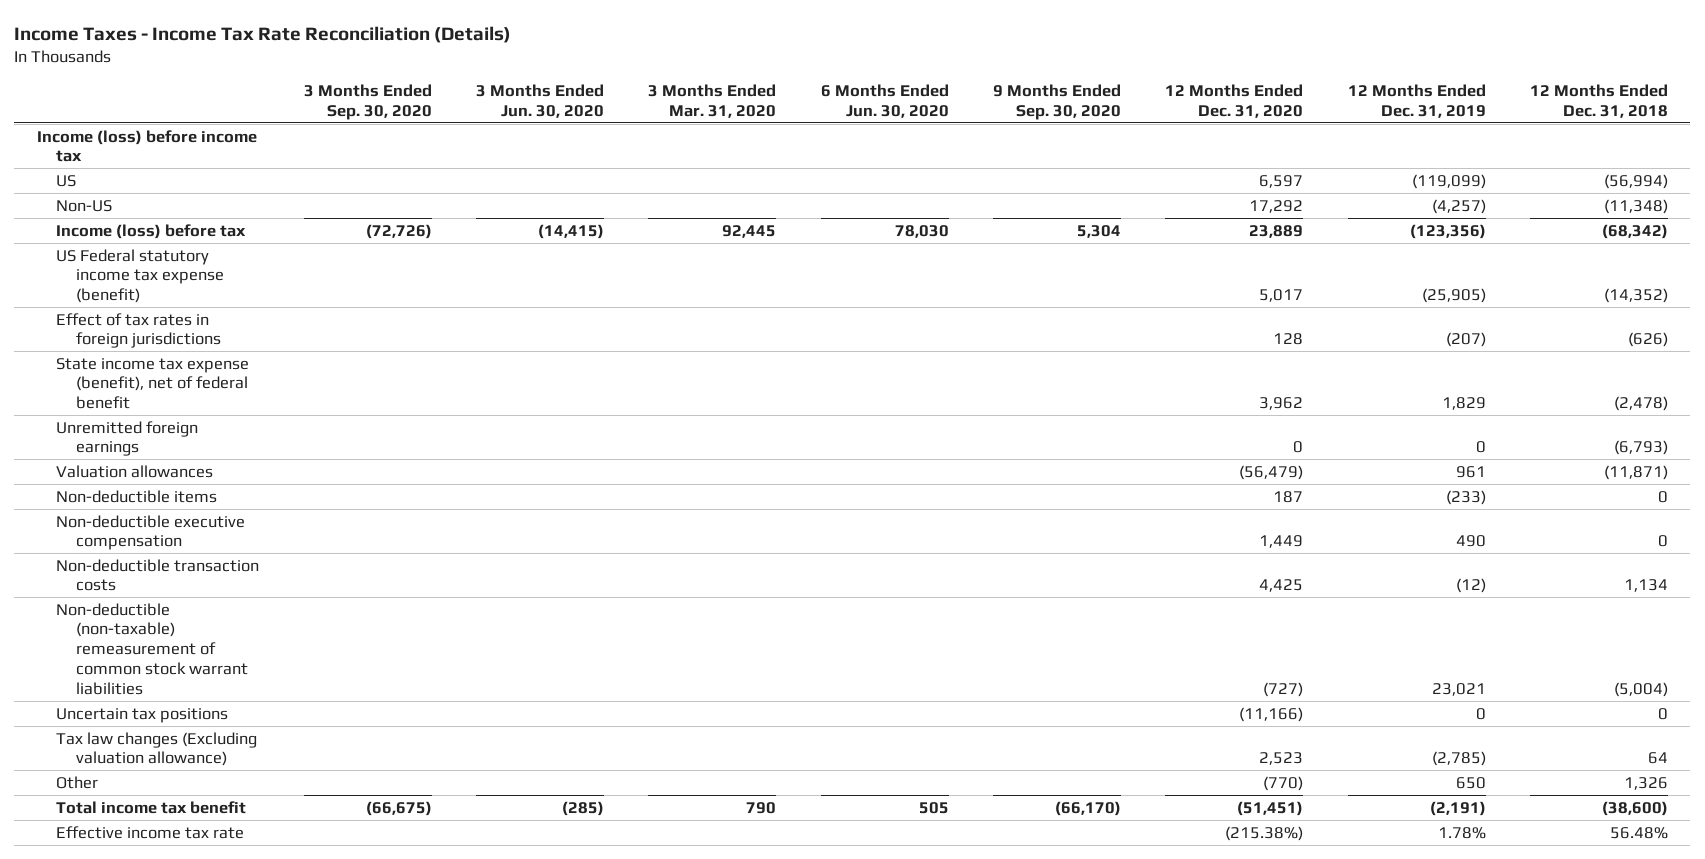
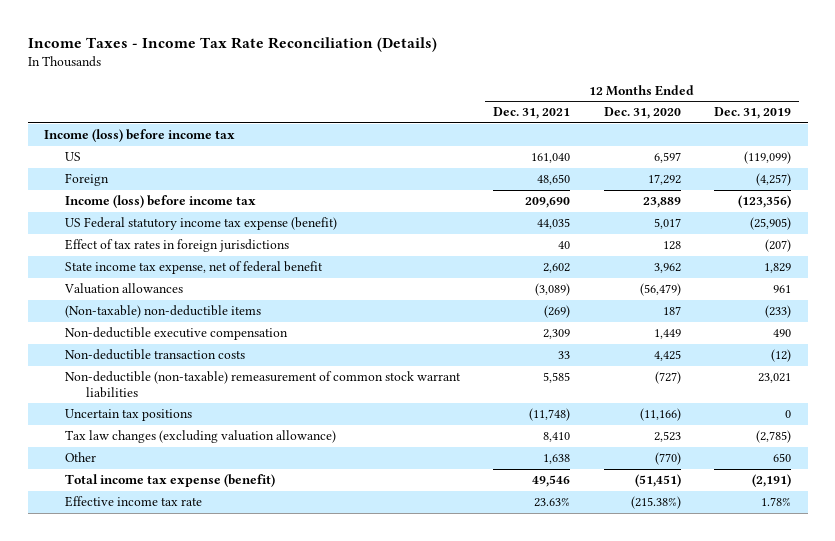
[303,83,432,120] 3 Months Ended Sep. 30, 2020 -> none
[475,83,604,118] 3 Months Ended Jun. 30, 2020 -> none
[648,83,777,118] 3 Months Ended Mar. 31, 2020 -> none
[820,83,949,118] 6 Months Ended Jun. 30, 2020 -> none
[992,83,1121,120] 9 Months Ended Sep. 30, 2020 -> none
[1529,83,1668,118] 12 Months Ended Dec. 31, 2018 -> none
none -> [493,107,571,120] Dec. 31, 2021
[56,199,113,212] Non-US -> [65,173,110,187] Foreign
[56,223,247,239] Income (loss) before tax -> [65,195,257,209] Income (loss) before income tax
[56,420,199,457] Unremitted foreign earnings -> none
[56,357,250,410] State income tax expense (benefit), net of federal benefit -> [65,261,324,275] State income tax expense, net of federal benefit
[56,489,218,503] Non-deductible items -> [65,305,262,319] (Non-taxable) non-deductible items
[56,731,258,767] Tax law changes (Excluding valuation allowance) -> [65,430,337,444] Tax law changes (excluding valuation allowance)
[56,800,247,814] Total income tax benefit -> [65,474,276,488] Total income tax expense (benefit)

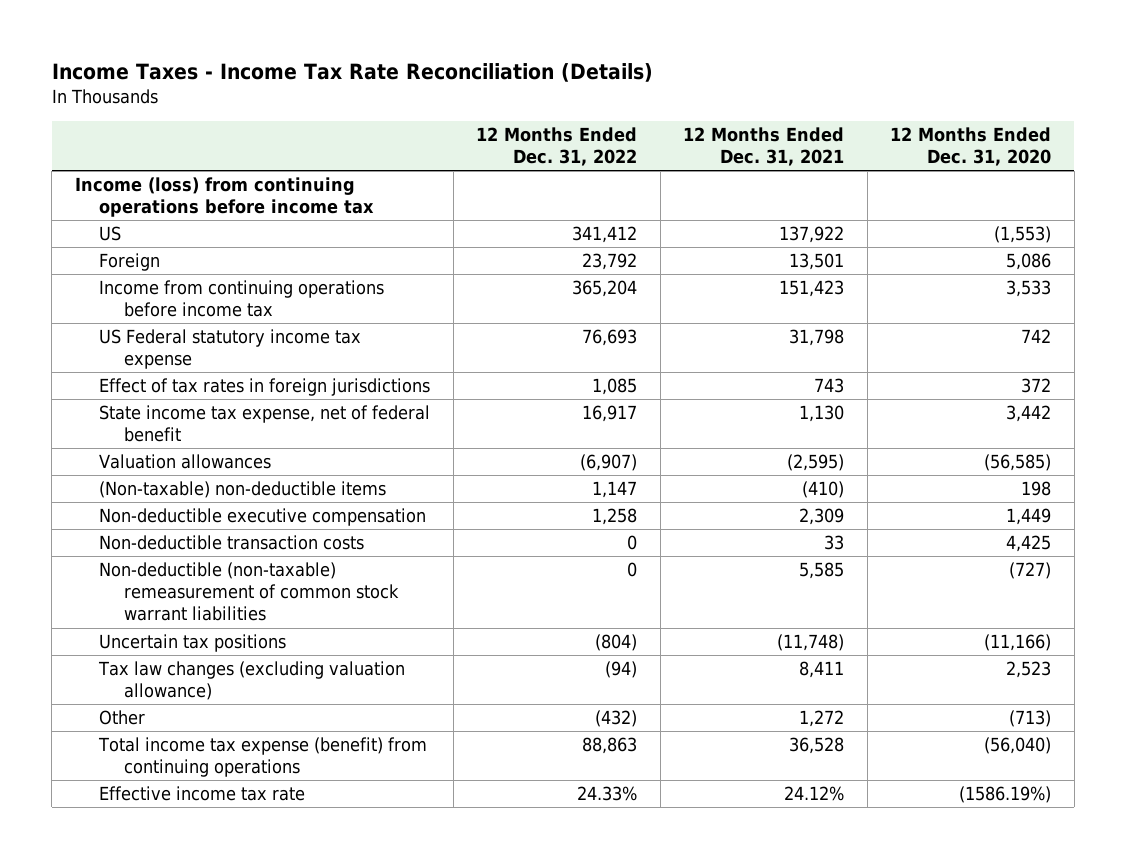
[713,107,791,120] Dec. 31, 2019 -> none
none -> [476,126,638,166] 12 Months Ended Dec. 31, 2022
[44,129,236,143] Income (loss) before income tax -> [74,177,375,218] Income (loss) from continuing operations before income tax
[531,153,571,164] 161,040 -> [779,226,845,244] 137,922
[653,152,681,164] 6,597 -> [994,226,1052,244] (1,553)
[537,174,571,186] 48,650 -> [789,253,845,271] 13,501
[647,174,681,186] 17,292 -> [1006,253,1052,271] 5,086
[65,195,257,209] Income (loss) before income tax -> [99,280,385,318] Income from continuing operations before income tax
[525,197,571,209] 209,690 -> [779,280,845,298] 151,423
[642,197,681,209] 23,889 -> [1006,280,1052,298] 3,533
[65,217,338,231] US Federal statutory income tax expense (benefit) -> [99,329,362,370] US Federal statutory income tax expense
[537,218,571,230] 44,035 -> [789,329,845,347] 31,798
[653,218,681,230] 5,017 -> [1021,329,1052,344] 742
[558,241,571,250] 40 -> [814,378,845,394] 743
[662,241,681,251] 128 -> [1021,378,1052,394] 372
[543,263,571,274] 2,602 -> [799,405,845,423] 1,130
[653,263,681,274] 3,962 -> [1006,405,1052,423] 3,442
[535,283,571,297] (3,089) -> [787,454,845,472] (2,595)
[639,283,681,297] (56,479) -> [984,454,1052,472] (56,585)
[544,305,571,319] (269) -> [802,481,845,499] (410)
[662,306,681,316] 187 -> [1021,481,1052,497] 198
[543,432,571,443] 8,410 -> [799,661,845,679] 8,411
[543,454,571,465] 1,638 -> [799,710,845,728] 1,272
[654,452,681,466] (770) -> [1009,710,1052,728] (713)
[65,474,276,488] Total income tax expense (benefit) -> [98,737,428,778] Total income tax expense (benefit) from continuing operations
[532,475,571,488] 49,546 -> [789,737,845,755] 36,528
[634,474,681,488] (51,451) -> [984,737,1052,755] (56,040)
[534,497,571,508] 23.63% -> [784,786,845,802] 24.12%
[630,496,681,510] (215.38%) -> [959,786,1052,804] (1586.19%)

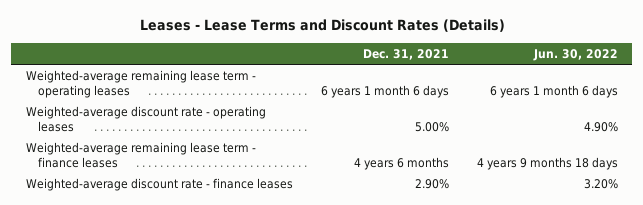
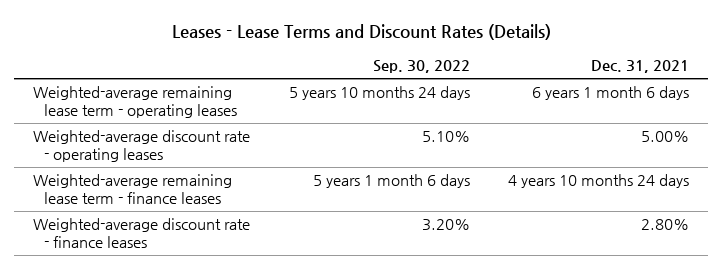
[532,48,618,61] Jun. 30, 2022 -> none
none -> [372,60,470,74] Sep. 30, 2022
[353,156,449,170] 4 years 6 months -> [508,174,690,189] 4 years 10 months 24 days
[414,179,449,190] 2.90% -> [641,219,690,231] 2.80%

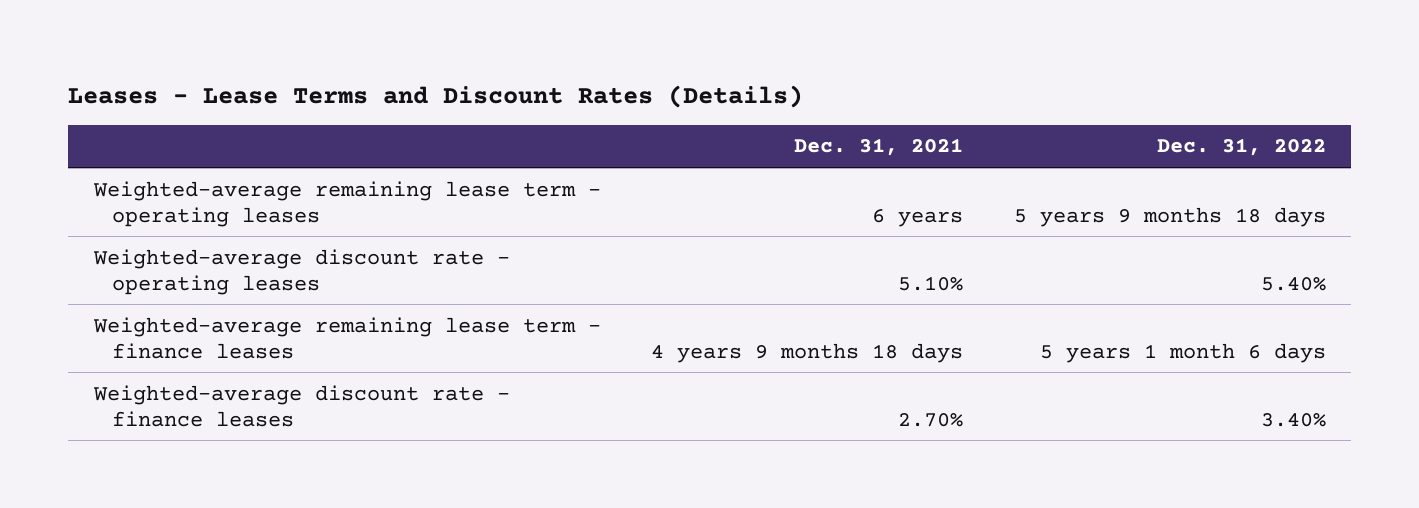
[372,60,470,74] Sep. 30, 2022 -> none
none -> [1156,138,1326,157] Dec. 31, 2022
[532,86,690,101] 6 years 1 month 6 days -> [872,208,964,227] 6 years
[641,131,690,143] 5.00% -> [898,275,964,291] 5.10%
[508,174,690,189] 4 years 10 months 24 days -> [651,342,964,363] 4 years 9 months 18 days
[641,219,690,231] 2.80% -> [898,412,964,427] 2.70%

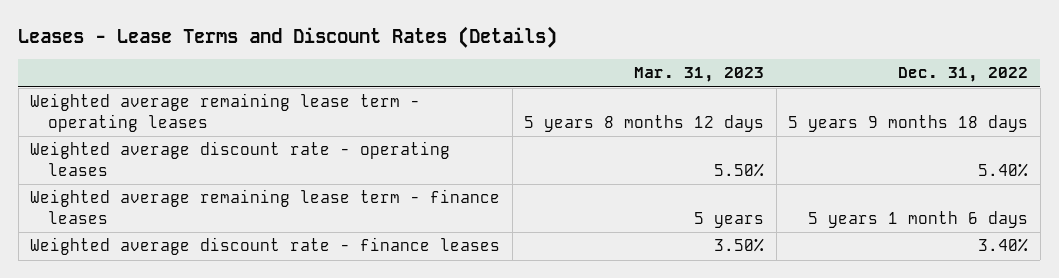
[794,138,964,157] Dec. 31, 2021 -> none
none -> [634,67,765,83] Mar. 31, 2023
[92,180,601,227] Weighted-average remaining lease term - operating leases -> [30,93,421,132] Weighted average remaining lease term - operating leases
[92,248,510,295] Weighted-average discount rate - operating leases -> [30,141,451,176] Weighted average discount rate - operating leases
[92,316,601,359] Weighted-average remaining lease term - finance leases -> [30,189,501,224] Weighted average remaining lease term - finance leases
[92,384,510,427] Weighted-average discount rate - finance leases -> [30,237,501,256] Weighted average discount rate - finance leases

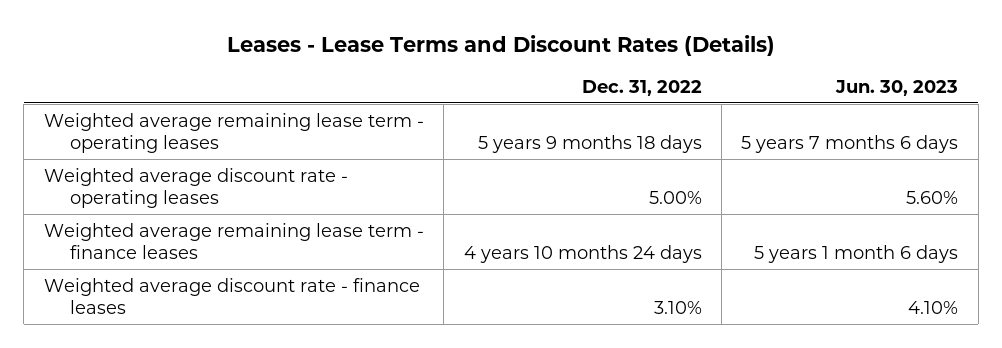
[634,67,765,83] Mar. 31, 2023 -> none
none -> [835,79,959,96] Jun. 30, 2023
[978,162,1029,177] 5.40% -> [648,190,702,204] 5.00%
[808,210,1029,228] 5 years 1 month 6 days -> [463,244,702,263] 4 years 10 months 24 days
[978,238,1029,253] 3.40% -> [653,300,702,314] 3.10%

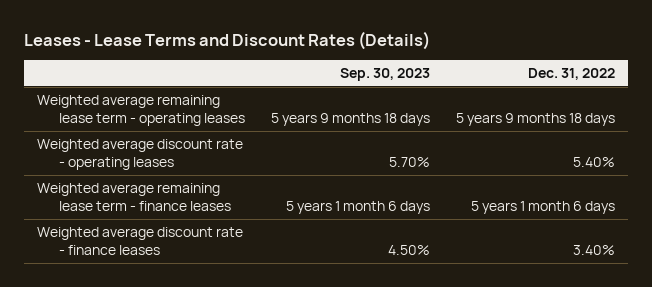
[835,79,959,96] Jun. 30, 2023 -> none
none -> [339,68,430,82] Sep. 30, 2023
[648,190,702,204] 5.00% -> [572,157,615,168] 5.40%
[463,244,702,263] 4 years 10 months 24 days -> [470,201,615,215] 5 years 1 month 6 days
[653,300,702,314] 3.10% -> [572,245,615,256] 3.40%

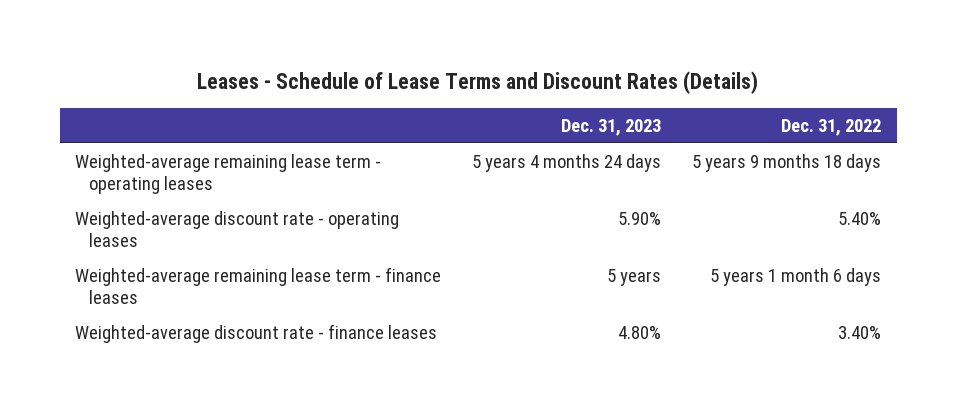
[24,31,431,51] Leases - Lease Terms and Discount Rates (Details) -> [197,70,759,94] Leases - Schedule of Lease Terms and Discount Rates (Details)
[339,68,430,82] Sep. 30, 2023 -> none
none -> [561,118,662,136] Dec. 31, 2023
[37,94,245,127] Weighted average remaining lease term - operating leases -> [75,154,382,194] Weighted-average remaining lease term - operating leases
[37,138,244,171] Weighted average discount rate - operating leases -> [75,211,400,247] Weighted-average discount rate - operating leases
[37,182,231,212] Weighted average remaining lease term - finance leases -> [75,267,442,304] Weighted-average remaining lease term - finance leases
[37,226,244,256] Weighted average discount rate - finance leases -> [75,324,438,344] Weighted-average discount rate - finance leases

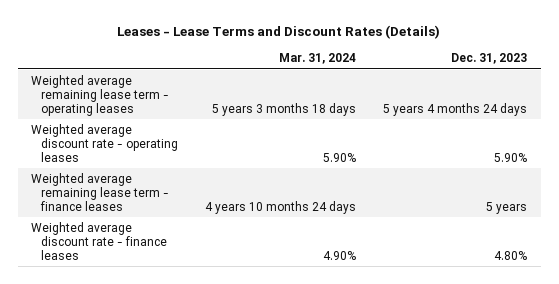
[197,70,759,94] Leases - Schedule of Lease Terms and Discount Rates (Details) -> [117,24,441,39] Leases - Lease Terms and Discount Rates (Details)
[781,118,882,136] Dec. 31, 2022 -> none
none -> [278,53,356,65] Mar. 31, 2024
[75,154,382,194] Weighted-average remaining lease term - operating leases -> [31,74,169,116] Weighted average remaining lease term - operating leases
[75,211,400,247] Weighted-average discount rate - operating leases -> [31,123,178,162] Weighted average discount rate - operating leases
[75,267,442,304] Weighted-average remaining lease term - finance leases -> [31,172,169,211] Weighted average remaining lease term - finance leases
[75,324,438,344] Weighted-average discount rate - finance leases -> [31,221,167,260] Weighted average discount rate - finance leases

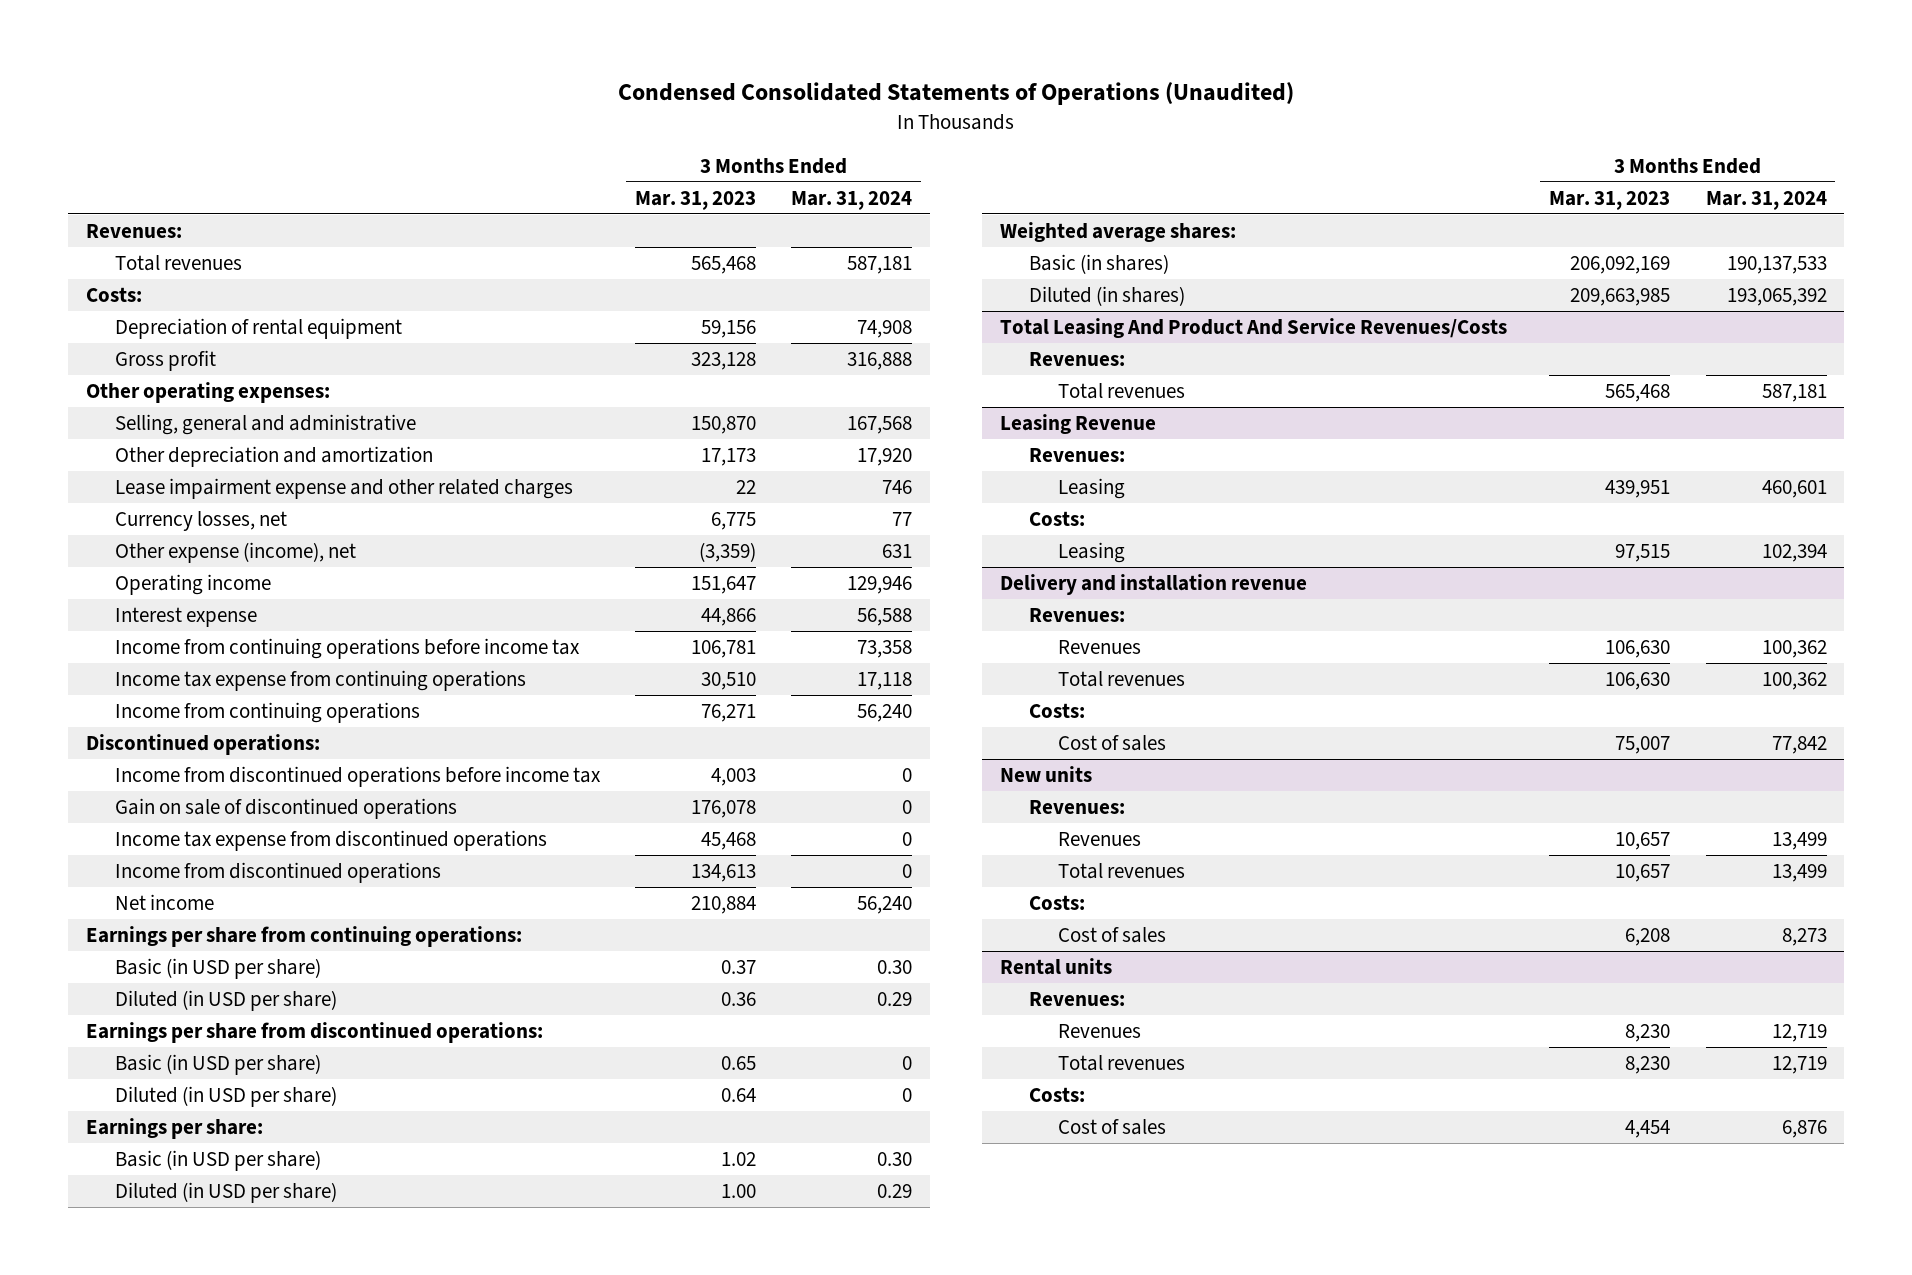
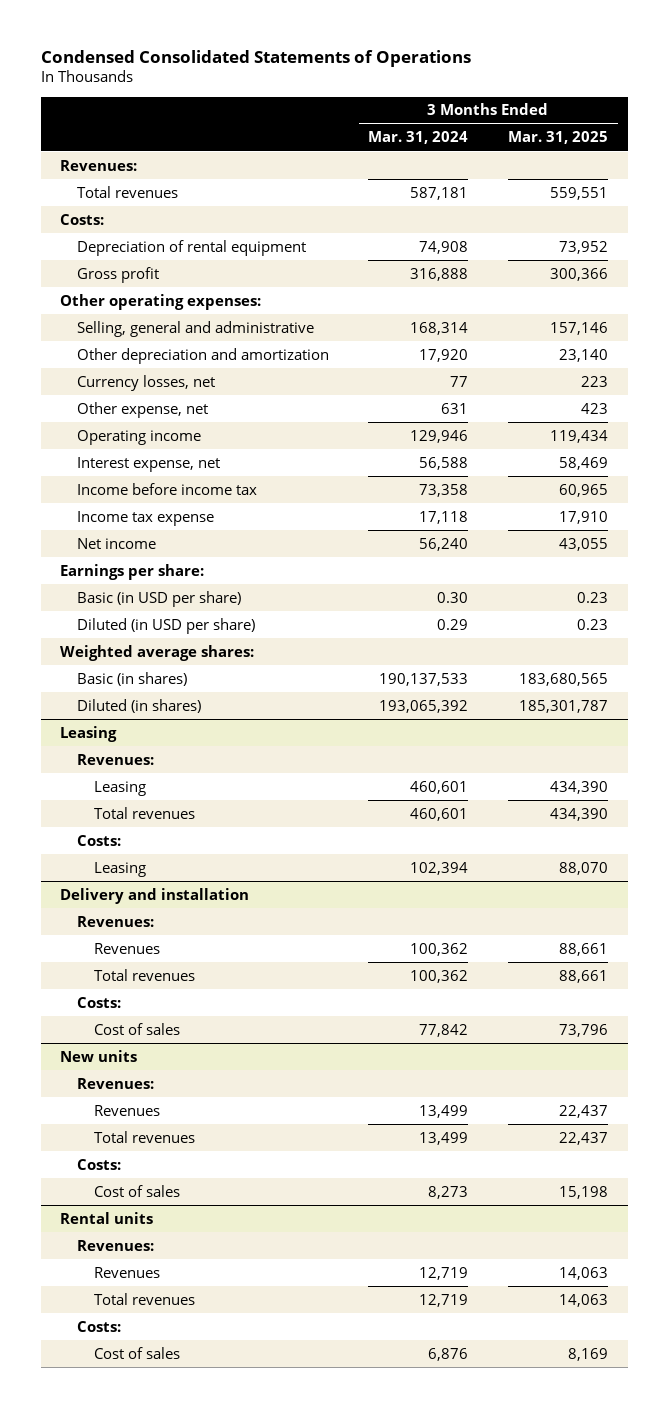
[618,82,1295,106] Condensed Consolidated Statements of Operations (Unaudited) -> [40,49,471,67] Condensed Consolidated Statements of Operations
[634,190,756,210] Mar. 31, 2023 -> none
none -> [507,131,608,145] Mar. 31, 2025
[847,415,913,434] 167,568 -> [410,321,469,335] 168,314
[114,477,573,499] Lease impairment expense and other related charges -> none
[114,541,356,563] Other expense (income), net -> [77,401,209,418] Other expense, net
[114,701,420,723] Income from continuing operations -> none
[85,733,320,755] Discontinued operations: -> none
[114,765,601,787] Income from discontinued operations before income tax -> none
[114,797,457,819] Gain on sale of discontinued operations -> none
[114,829,547,851] Income tax expense from discontinued operations -> none
[114,861,441,883] Income from discontinued operations -> none
[114,606,257,627] Interest expense -> [77,456,221,472] Interest expense, net
[114,637,580,659] Income from continuing operations before income tax -> [77,482,258,495] Income before income tax
[114,669,526,691] Income tax expense from continuing operations -> [77,510,215,526] Income tax expense
[85,925,522,947] Earnings per share from continuing operations: -> none
[114,957,321,979] Basic (in USD per share) -> none
[114,989,337,1011] Diluted (in USD per share) -> none
[85,1021,543,1043] Earnings per share from discontinued operations: -> none
[114,1053,321,1075] Basic (in USD per share) -> none
[114,1085,337,1107] Diluted (in USD per share) -> none
[999,317,1507,338] Total Leasing And Product And Service Revenues/Costs -> none
[1028,351,1125,366] Revenues: -> none
[1057,382,1185,399] Total revenues -> none
[999,413,1156,434] Leasing Revenue -> [60,725,118,742] Leasing
none -> [93,806,195,819] Total revenues
[999,573,1307,595] Delivery and installation revenue -> [60,887,250,904] Delivery and installation

